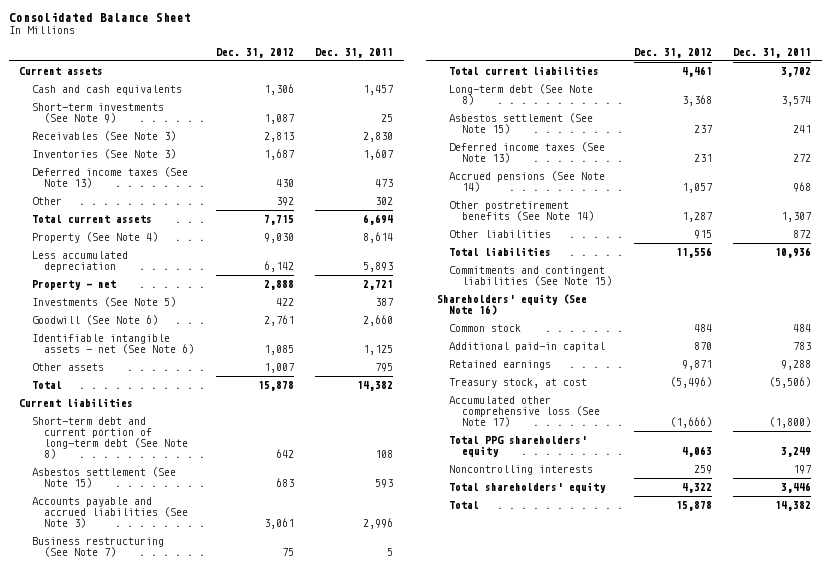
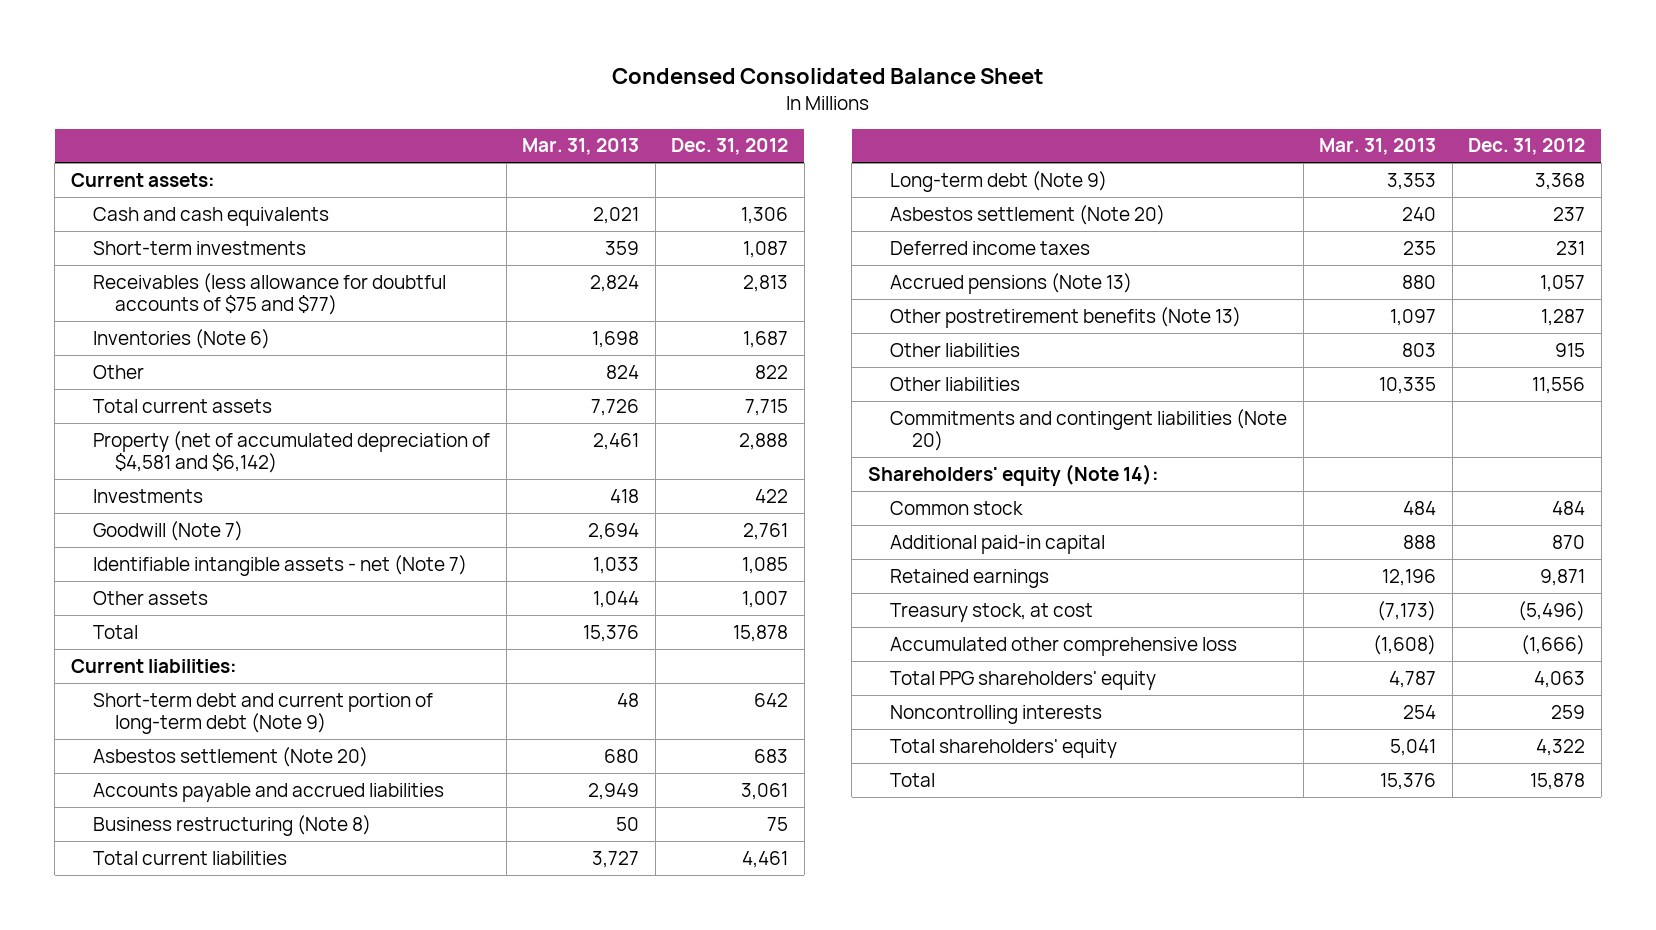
[8,12,191,23] Consolidated Balance Sheet -> [612,68,1045,85] Condensed Consolidated Balance Sheet
[315,47,394,58] Dec. 31, 2011 -> none
none -> [522,138,640,156] Mar. 31, 2013
[19,66,104,75] Current assets -> [70,172,215,187] Current assets:
[31,166,188,189] Deferred income taxes (See Note 13) -> none
[31,102,164,124] Short-term investments (See Note 9) -> [93,240,307,255] Short-term investments
[31,130,176,141] Receivables (See Note 3) -> [93,272,447,315] Receivables (less allowance for doubtful accounts of $75 and $77)
[31,148,176,159] Inventories (See Note 3) -> [93,328,271,349] Inventories (Note 6)
[275,196,294,206] 392 -> [755,364,789,379] 822
[31,231,158,243] Property (See Note 4) -> none
[31,250,128,273] Less accumulated depreciation -> none
[31,279,116,290] Property - net -> [93,430,491,473] Property (net of accumulated depreciation of $4,581 and $6,142)
[31,296,176,307] Investments (See Note 5) -> [93,488,204,503] Investments
[31,314,158,325] Goodwill (See Note 6) -> [93,520,244,541] Goodwill (Note 7)
[31,333,195,355] Identifiable intangible assets - net (See Note 6) -> [93,554,468,576] Identifiable intangible assets - net (Note 7)
[19,397,134,407] Current liabilities -> [70,658,237,673] Current liabilities:
[31,416,189,460] Short-term debt and current portion of long-term debt (See Note 8) -> [93,692,434,734] Short-term debt and current portion of long-term debt (Note 9)
[31,466,176,489] Asbestos settlement (See Note 15) -> [93,746,369,767] Asbestos settlement (Note 20)
[31,496,189,529] Accounts payable and accrued liabilities (See Note 3) -> [93,782,445,802] Accounts payable and accrued liabilities
[31,536,164,558] Business restructuring (See Note 7) -> [93,814,372,836] Business restructuring (Note 8)
[449,83,594,106] Long-term debt (See Note 8) -> [890,170,1108,192] Long-term debt (Note 9)
[449,112,594,135] Asbestos settlement (See Note 15) -> [890,204,1166,225] Asbestos settlement (Note 20)
[449,141,606,164] Deferred income taxes (See Note 13) -> [890,240,1091,255] Deferred income taxes
[449,170,606,193] Accrued pensions (See Note 14) -> [890,272,1133,294] Accrued pensions (Note 13)
[449,200,594,222] Other postretirement benefits (See Note 14) -> [890,306,1242,328] Other postretirement benefits (Note 13)
[449,246,552,256] Total liabilities -> [890,376,1021,391] Other liabilities
[449,265,612,287] Commitments and contingent liabilities (See Note 15) -> [890,408,1288,451] Commitments and contingent liabilities (Note 20)
[437,293,588,316] Shareholders' equity (See Note 16) -> [867,463,1159,486] Shareholders' equity (Note 14):
[449,395,600,428] Accumulated other comprehensive loss (See Note 17) -> [890,636,1238,656] Accumulated other comprehensive loss

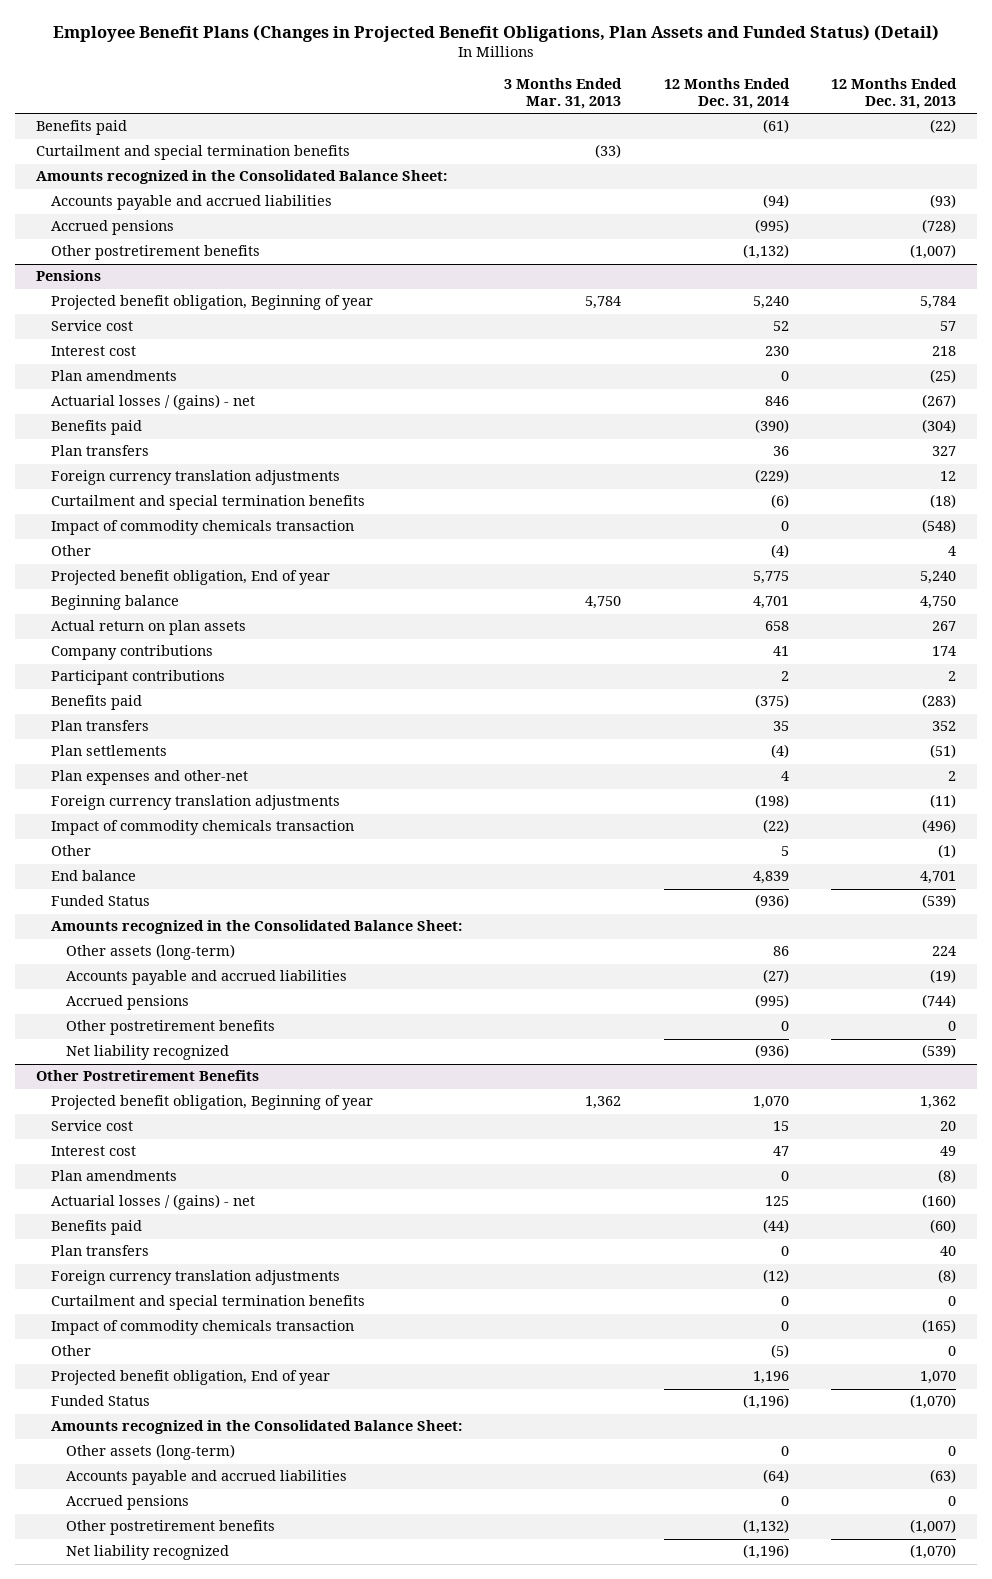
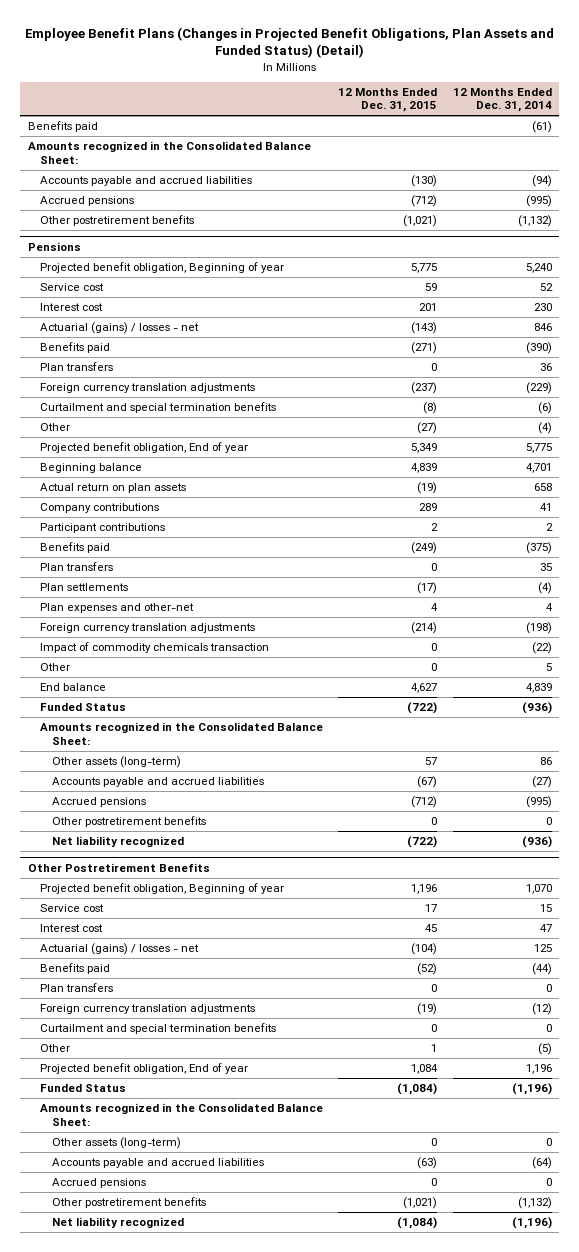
[504,78,623,110] 3 Months Ended Mar. 31, 2013 -> none
[830,78,957,110] 12 Months Ended Dec. 31, 2013 -> none
none -> [338,87,438,113] 12 Months Ended Dec. 31, 2015
[36,145,351,161] Curtailment and special termination benefits -> none
[51,370,178,382] Plan amendments -> none
[51,394,256,411] Actuarial losses / (gains) - net -> [39,322,199,335] Actuarial (gains) / losses - net
[51,520,355,536] Impact of commodity chemicals transaction -> none
[51,1170,178,1182] Plan amendments -> none
[51,1194,256,1211] Actuarial losses / (gains) - net -> [39,943,199,956] Actuarial (gains) / losses - net
[51,1320,355,1336] Impact of commodity chemicals transaction -> none

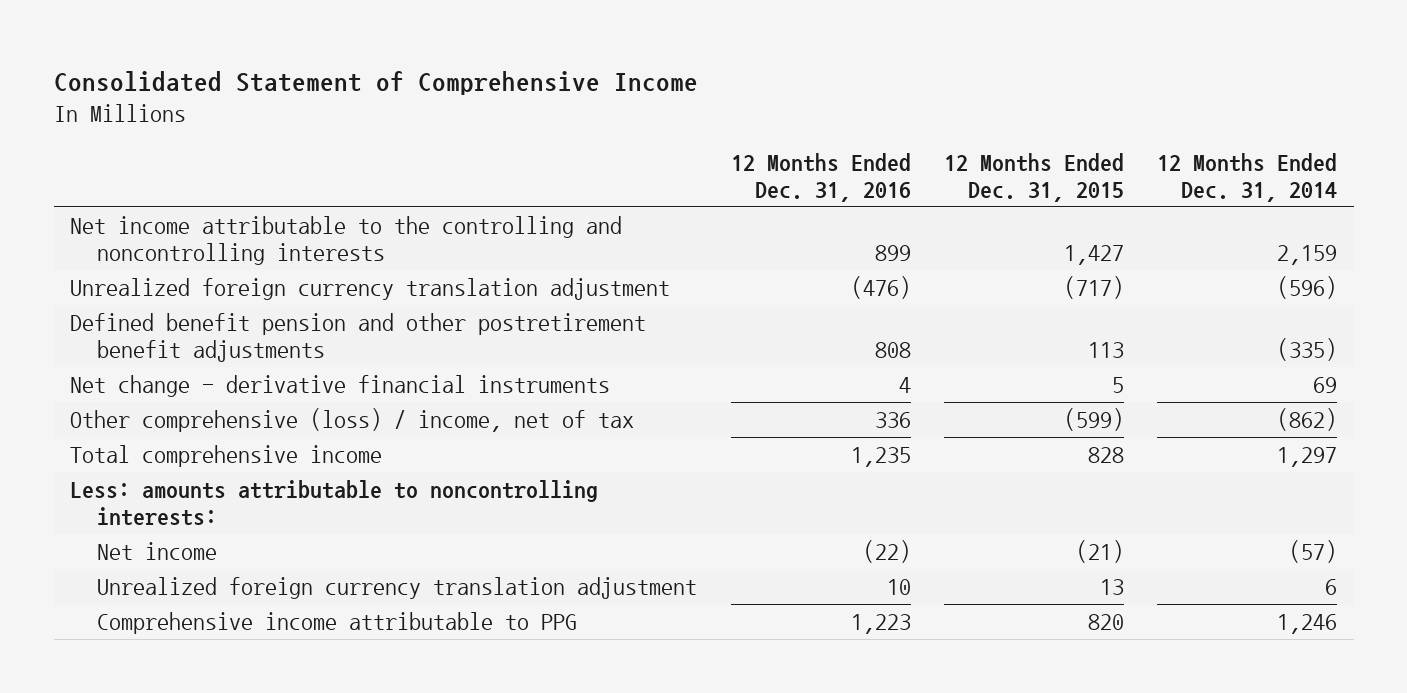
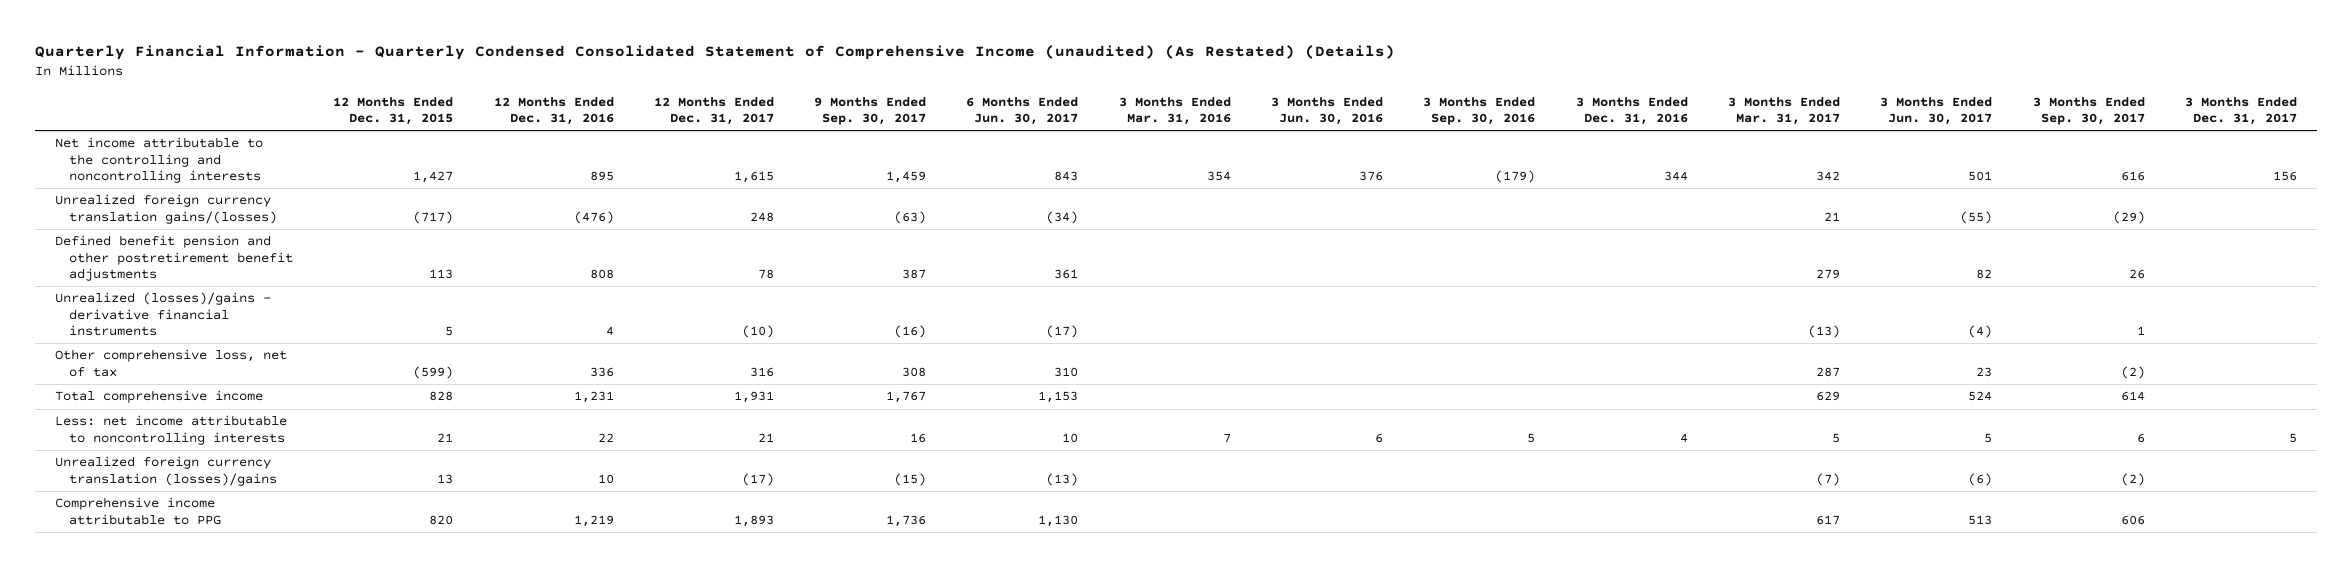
[53,70,698,95] Consolidated Statement of Comprehensive Income -> [34,45,1395,61] Quarterly Financial Information - Quarterly Condensed Consolidated Statement of Comprehensive Income (unaudited) (As Restated) (Details)
[1157,152,1338,202] 12 Months Ended Dec. 31, 2014 -> none
none -> [653,96,774,125] 12 Months Ended Dec. 31, 2017
none -> [814,96,927,125] 9 Months Ended Sep. 30, 2017
none -> [966,96,1079,125] 6 Months Ended Jun. 30, 2017
none -> [1118,96,1231,125] 3 Months Ended Mar. 31, 2016
none -> [1271,96,1384,125] 3 Months Ended Jun. 30, 2016
none -> [1423,96,1536,125] 3 Months Ended Sep. 30, 2016
none -> [1575,96,1688,125] 3 Months Ended Dec. 31, 2016
none -> [1727,96,1840,125] 3 Months Ended Mar. 31, 2017
none -> [1880,96,1993,125] 3 Months Ended Jun. 30, 2017
none -> [2032,96,2145,125] 3 Months Ended Sep. 30, 2017
none -> [2184,96,2297,125] 3 Months Ended Dec. 31, 2017
[874,244,911,261] 899 -> [589,170,614,181] 895
[70,277,671,300] Unrealized foreign currency translation adjustment -> [54,194,278,224] Unrealized foreign currency translation gains/(losses)
[70,479,599,526] Less: amounts attributable to noncontrolling interests: -> none
[70,374,611,397] Net change - derivative financial instruments -> [54,292,271,336] Unrealized (losses)/gains - derivative financial instruments
[70,407,635,432] Other comprehensive (loss) / income, net of tax -> [54,349,287,377] Other comprehensive loss, net of tax
[850,446,911,467] 1,235 -> [573,391,614,404] 1,231
[97,541,218,560] Net income -> [54,415,287,445] Less: net income attributable to noncontrolling interests
[862,539,911,563] (22) -> [597,432,614,442] 22
[1075,539,1124,563] (21) -> [437,432,454,442] 21
[97,576,698,599] Unrealized foreign currency translation adjustment -> [54,456,278,486] Unrealized foreign currency translation (losses)/gains
[850,613,911,634] 1,223 -> [573,514,614,527] 1,219

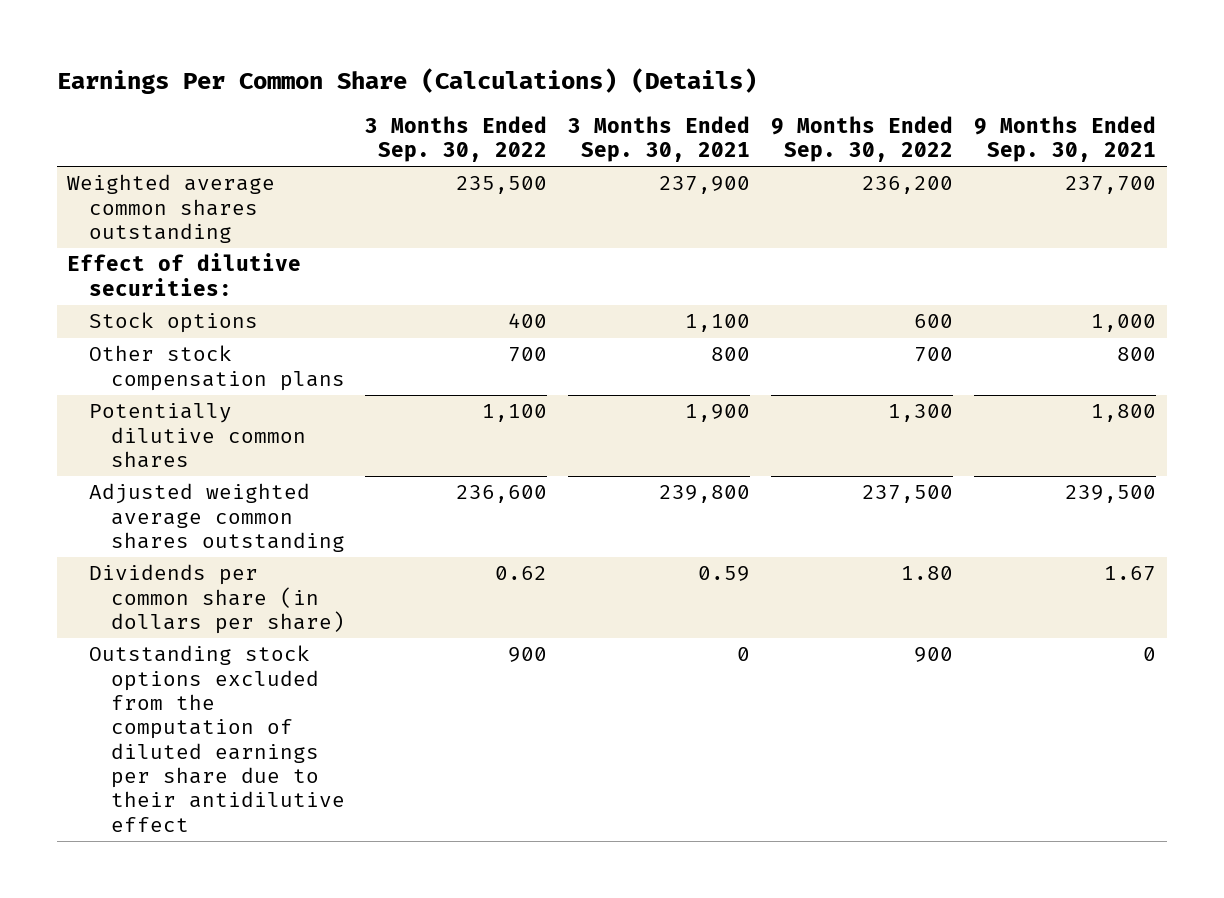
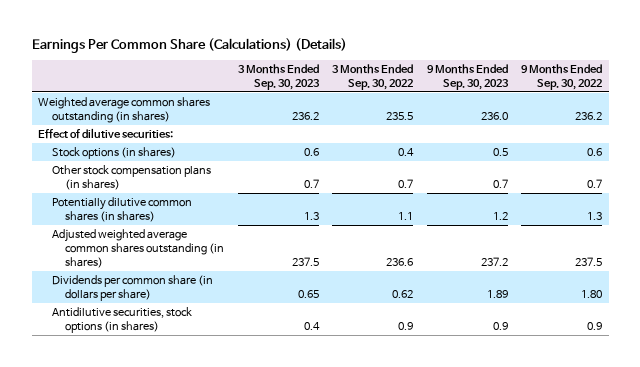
[568,115,751,163] 3 Months Ended Sep. 30, 2021 -> none
[974,115,1157,163] 9 Months Ended Sep. 30, 2021 -> none
none -> [237,64,320,90] 3 Months Ended Sep. 30, 2023
none -> [426,64,509,90] 9 Months Ended Sep. 30, 2023
[67,174,276,244] Weighted average common shares outstanding -> [38,97,211,123] Weighted average common shares outstanding (in shares)
[456,176,548,195] 235,500 -> [386,111,414,120] 235.5
[862,176,954,195] 236,200 -> [574,111,602,120] 236.2
[88,312,258,334] Stock options -> [51,147,176,160] Stock options (in shares)
[508,313,548,329] 400 -> [398,148,415,157] 0.4
[914,314,954,329] 600 -> [586,148,602,157] 0.6
[88,345,345,391] Other stock compensation plans -> [51,165,211,190] Other stock compensation plans (in shares)
[508,347,548,363] 700 -> [398,178,414,188] 0.7
[914,347,954,363] 700 -> [586,178,602,188] 0.7
[88,403,306,469] Potentially dilutive common shares -> [51,197,192,222] Potentially dilutive common shares (in shares)
[482,404,548,423] 1,100 -> [398,211,414,220] 1.1
[888,404,954,423] 1,300 -> [586,211,602,220] 1.3
[88,483,345,553] Adjusted weighted average common shares outstanding -> [51,229,225,268] Adjusted weighted average common shares outstanding (in shares)
[456,485,548,504] 236,600 -> [386,257,414,266] 236.6
[862,485,954,504] 237,500 -> [574,256,602,266] 237.5
[88,645,345,832] Outstanding stock options excluded from the computation of diluted earnings per share due to their antidilutive effect -> none
none -> [51,307,192,333] Antidilutive securities, stock options (in shares)

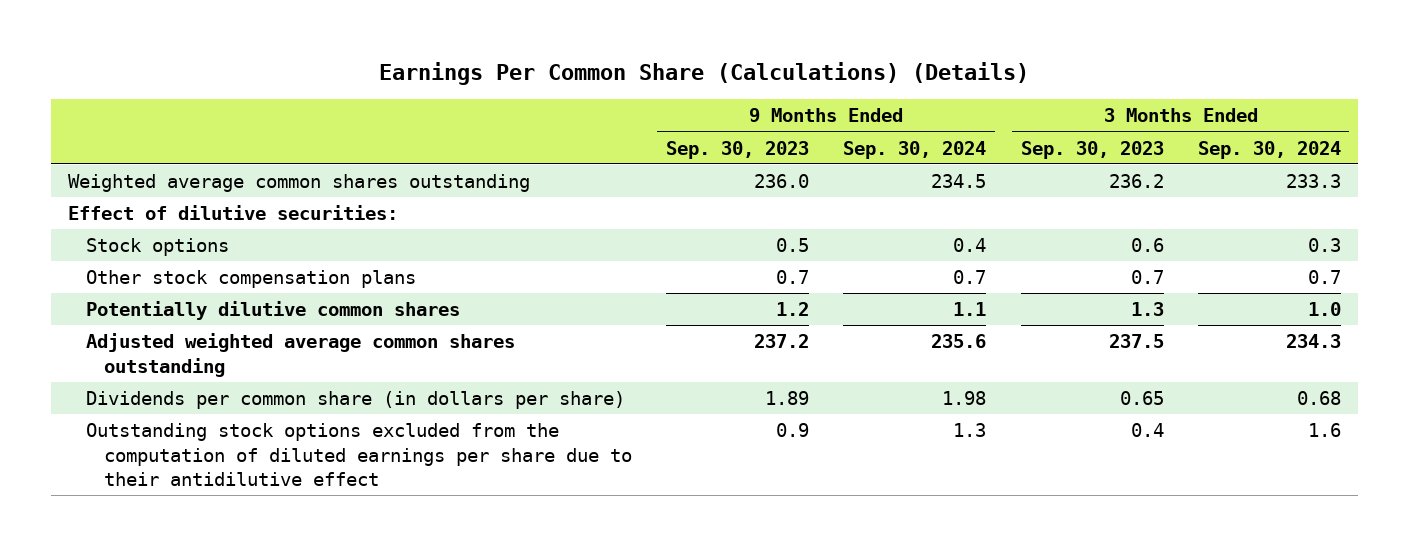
[332,64,414,90] 3 Months Ended Sep. 30, 2022 -> none
[520,64,602,90] 9 Months Ended Sep. 30, 2022 -> none
none -> [843,140,987,159] Sep. 30, 2024
none -> [1197,140,1341,159] Sep. 30, 2024
[38,97,211,123] Weighted average common shares outstanding (in shares) -> [67,174,530,193] Weighted average common shares outstanding
[51,147,176,160] Stock options (in shares) -> [85,238,229,257] Stock options
[51,165,211,190] Other stock compensation plans (in shares) -> [85,270,416,289] Other stock compensation plans
[51,197,192,222] Potentially dilutive common shares (in shares) -> [85,301,460,321] Potentially dilutive common shares
[51,229,225,268] Adjusted weighted average common shares outstanding (in shares) -> [85,333,515,377] Adjusted weighted average common shares outstanding
[51,307,192,333] Antidilutive securities, stock options (in shares) -> [85,423,632,487] Outstanding stock options excluded from the computation of diluted earnings per share due to their antidilutive effect

